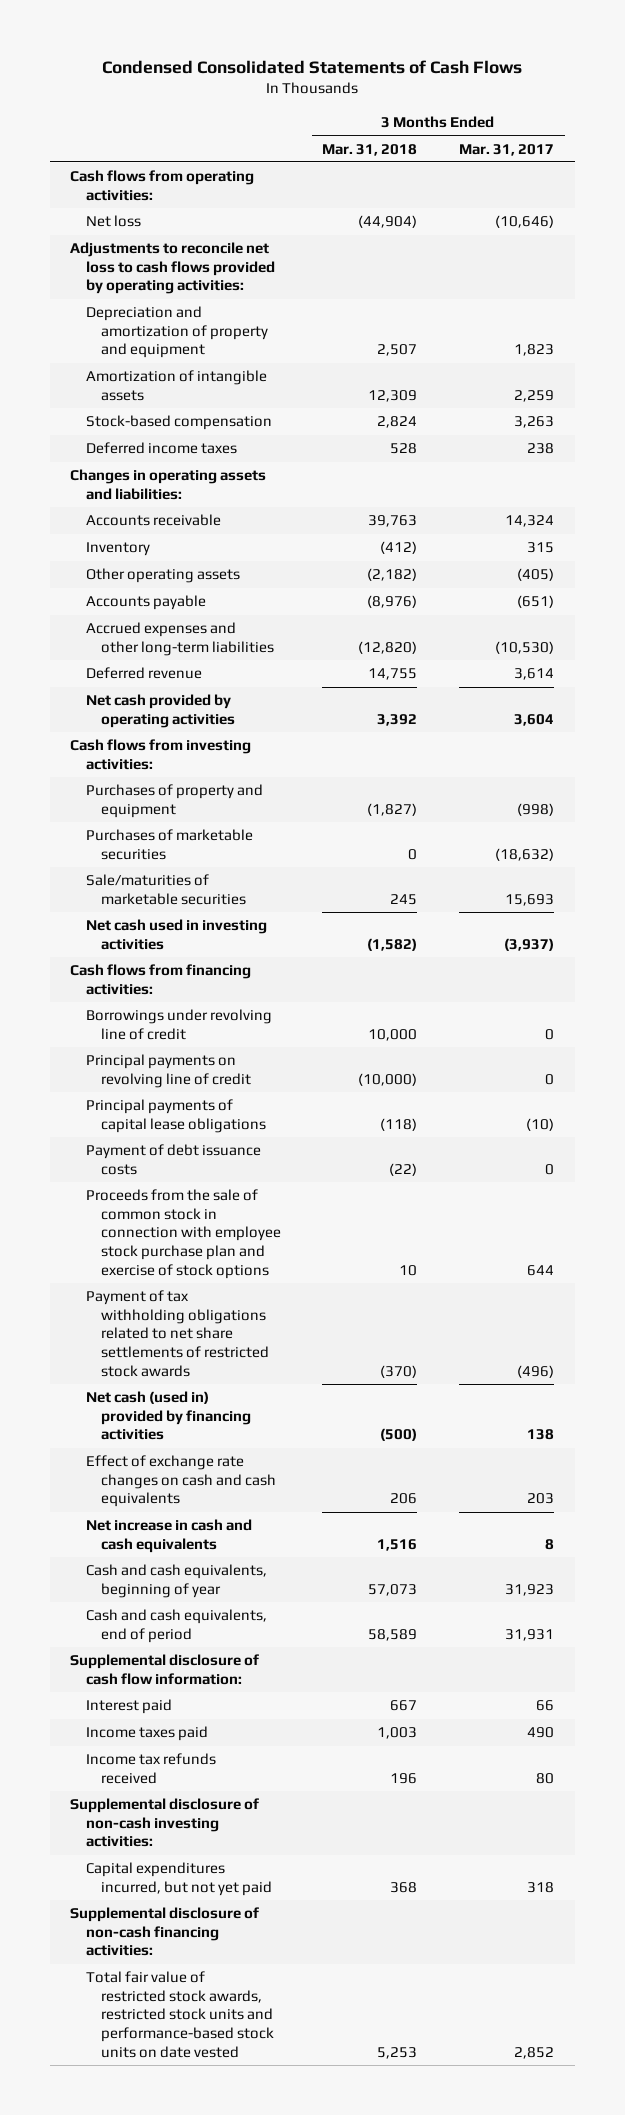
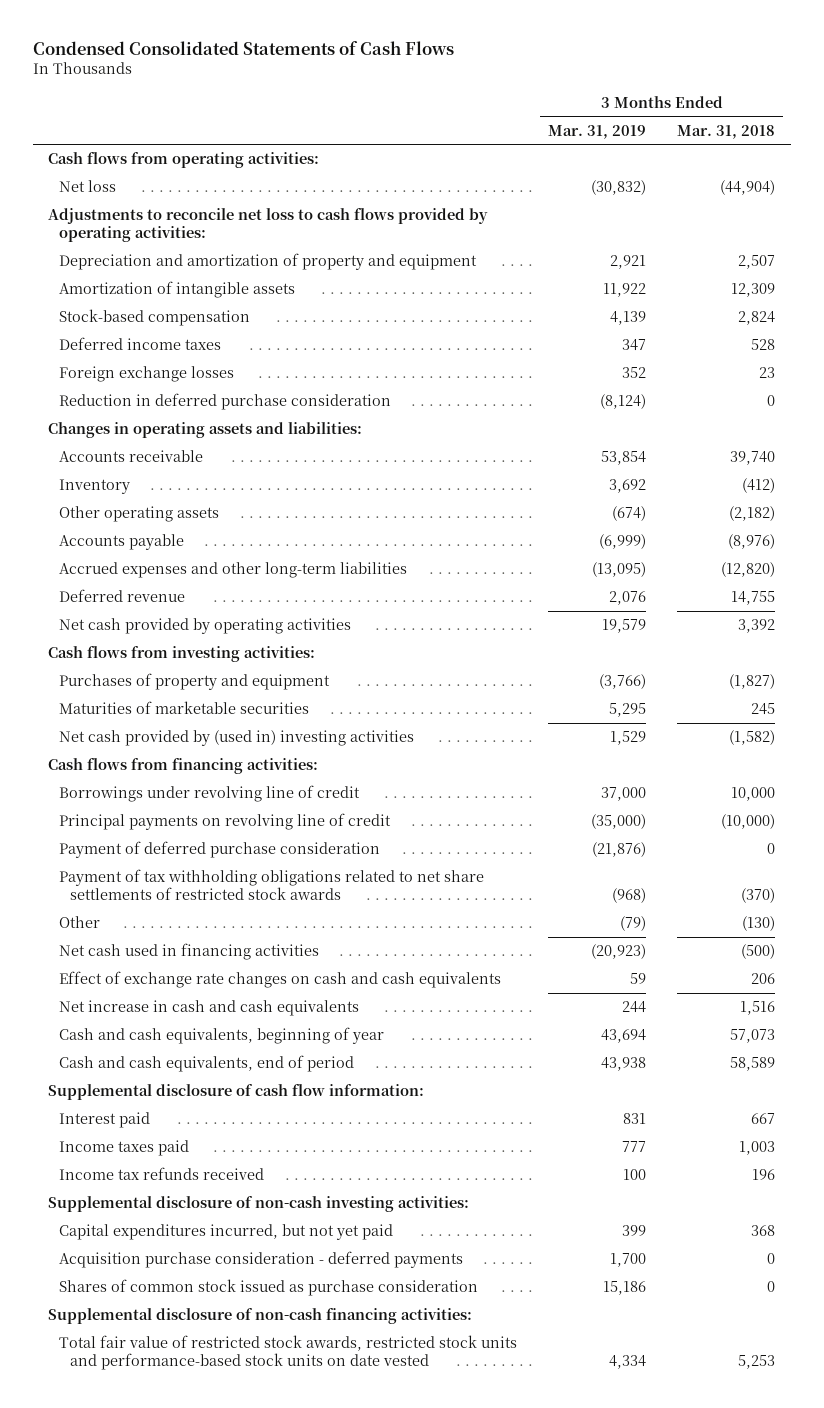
[459,143,555,156] Mar. 31, 2017 -> none
none -> [548,124,647,139] Mar. 31, 2019
none -> [59,366,235,383] Foreign exchange losses
none -> [59,393,392,411] Reduction in deferred purchase consideration
[368,515,418,528] 39,763 -> [730,451,776,466] 39,740
[85,829,253,860] Purchases of marketable securities -> none
[85,874,246,905] Sale/maturities of marketable securities -> [59,701,310,715] Maturities of marketable securities
[85,919,267,950] Net cash used in investing activities -> [59,730,415,747] Net cash provided by (used in) investing activities
[85,1099,266,1133] Principal payments of capital lease obligations -> none
[85,1144,261,1175] Payment of debt issuance costs -> none
[85,1189,281,1279] Proceeds from the sale of common stock in connection with employee stock purchase plan and exercise of stock options -> none
none -> [59,841,381,859] Payment of deferred purchase consideration
none -> [59,916,101,929] Other
[85,1391,251,1441] Net cash (used in) provided by financing activities -> [59,943,320,961] Net cash used in financing activities
none -> [59,1251,464,1269] Acquisition purchase consideration - deferred payments
none -> [59,1279,479,1297] Shares of common stock issued as purchase consideration

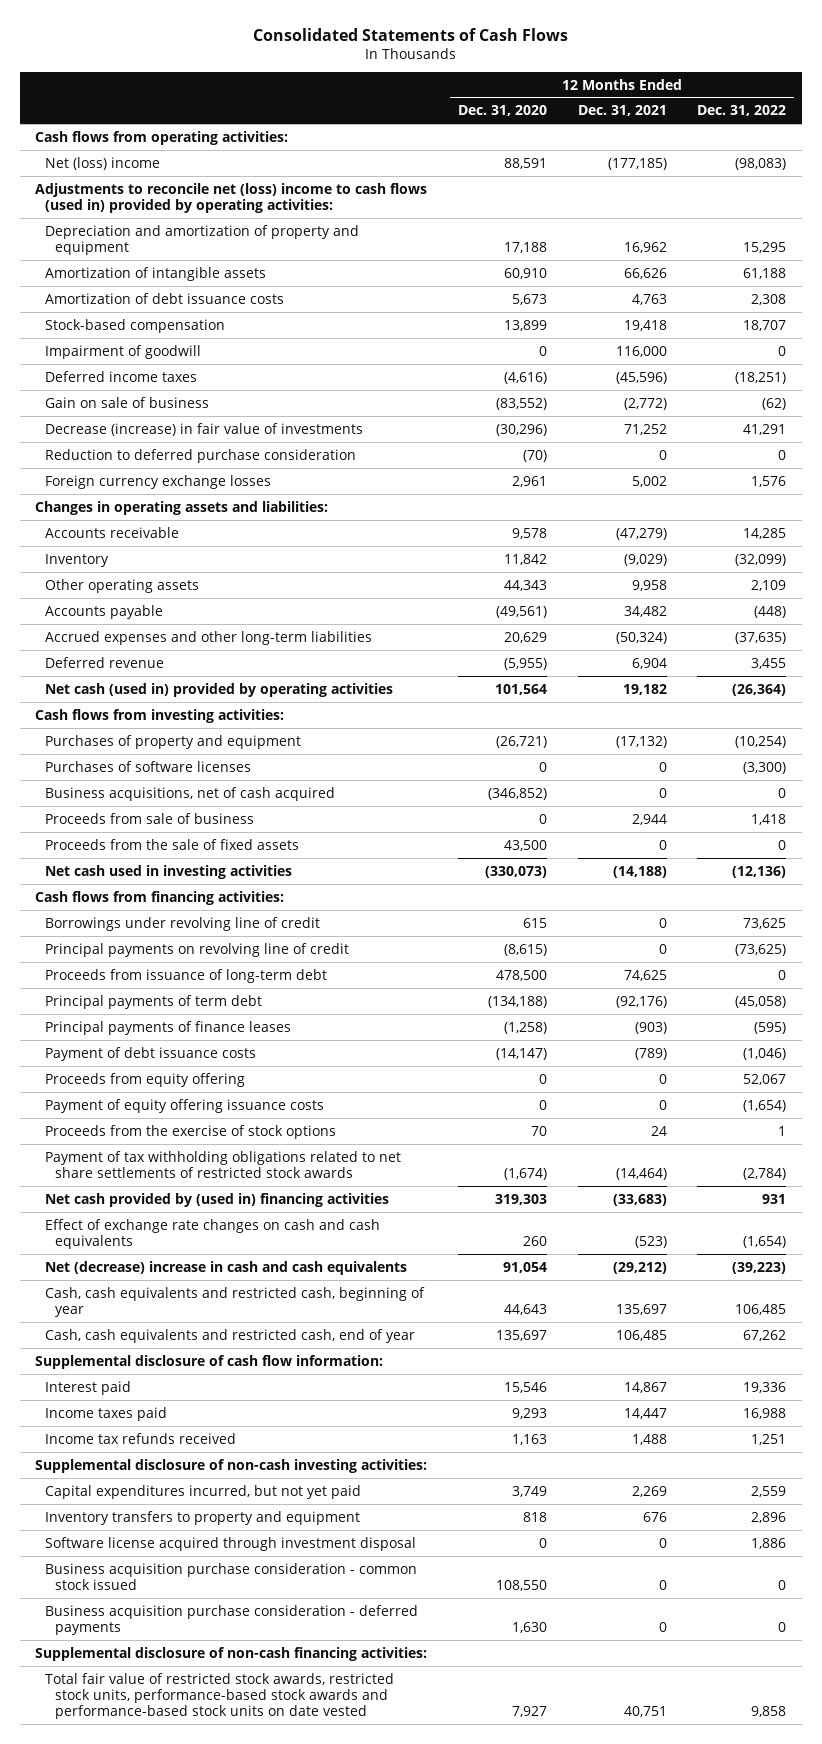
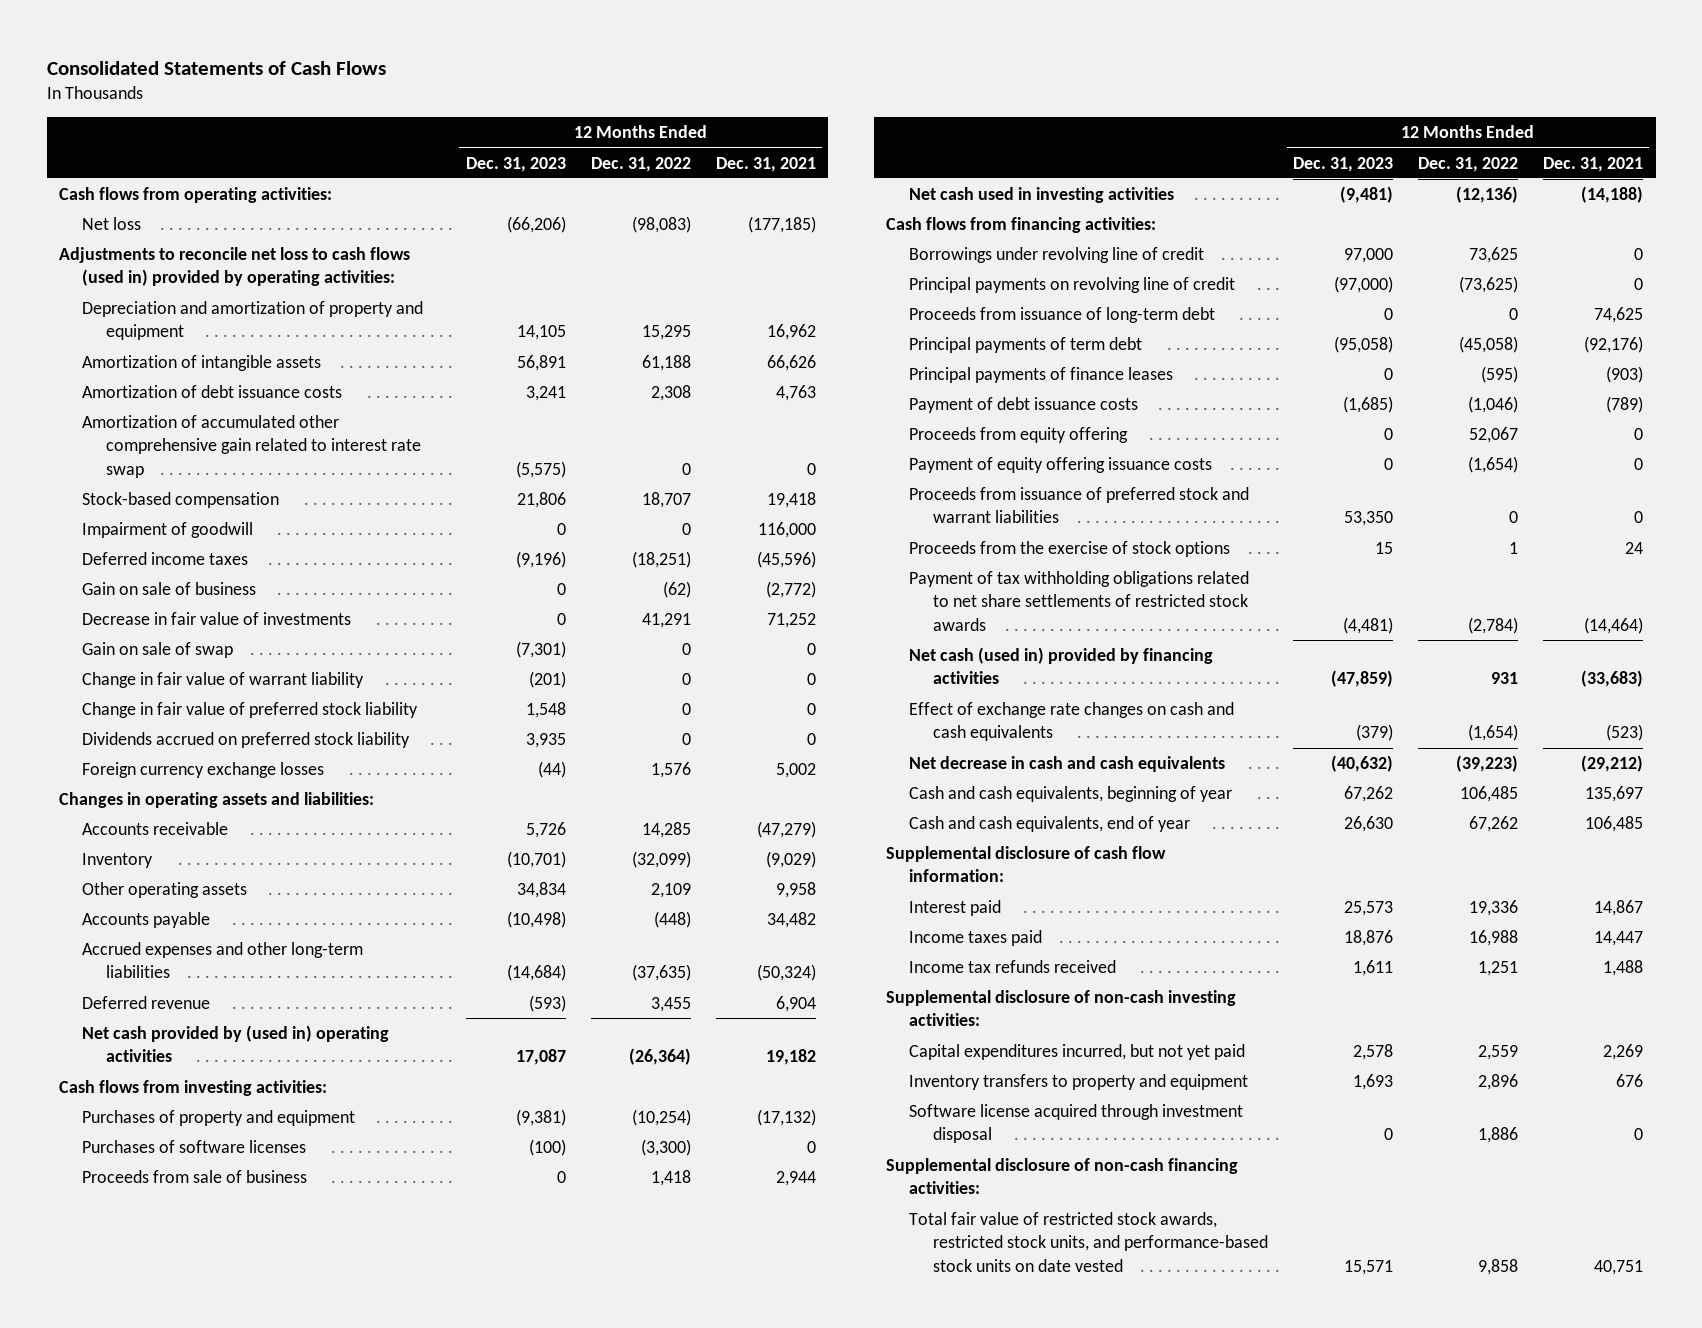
[458,105,548,117] Dec. 31, 2020 -> none
none -> [465,156,566,172] Dec. 31, 2023
[45,156,161,170] Net (loss) income -> [82,217,142,231] Net loss
[35,182,428,213] Adjustments to reconcile net (loss) income to cash flows (used in) provided by operating activities: -> [59,247,411,287] Adjustments to reconcile net loss to cash flows (used in) provided by operating activities:
none -> [82,415,421,478] Amortization of accumulated other comprehensive gain related to interest rate swap
[45,448,357,463] Reduction to deferred purchase consideration -> none
[45,422,364,436] Decrease (increase) in fair value of investments -> [82,612,352,626] Decrease in fair value of investments
none -> [82,642,234,659] Gain on sale of swap
none -> [82,672,365,689] Change in fair value of warrant liability
none -> [82,702,419,719] Change in fair value of preferred stock liability
none -> [82,732,411,749] Dividends accrued on preferred stock liability
[45,682,394,697] Net cash (used in) provided by operating activities -> [82,1025,390,1063] Net cash provided by (used in) operating activities
[45,786,336,801] Business acquisitions, net of cash acquired -> none
[45,838,300,850] Proceeds from the sale of fixed assets -> none
none -> [909,487,1250,524] Proceeds from issuance of preferred stock and warrant liabilities
[45,1192,390,1207] Net cash provided by (used in) financing activities -> [909,647,1214,685] Net cash (used in) provided by financing activities
[45,1260,408,1275] Net (decrease) increase in cash and cash equivalents -> [909,756,1226,773] Net decrease in cash and cash equivalents
[45,1286,426,1317] Cash, cash equivalents and restricted cash, beginning of year -> [909,786,1233,803] Cash and cash equivalents, beginning of year
[45,1328,416,1343] Cash, cash equivalents and restricted cash, end of year -> [909,816,1191,833] Cash and cash equivalents, end of year
[45,1562,418,1590] Business acquisition purchase consideration - common stock issued -> none
[45,1604,419,1635] Business acquisition purchase consideration - deferred payments -> none
[45,1672,395,1720] Total fair value of restricted stock awards, restricted stock units, performance-based stock awards and performance-based stock units on date vested -> [909,1212,1268,1272] Total fair value of restricted stock awards, restricted stock units, and performance-based stock units on date vested

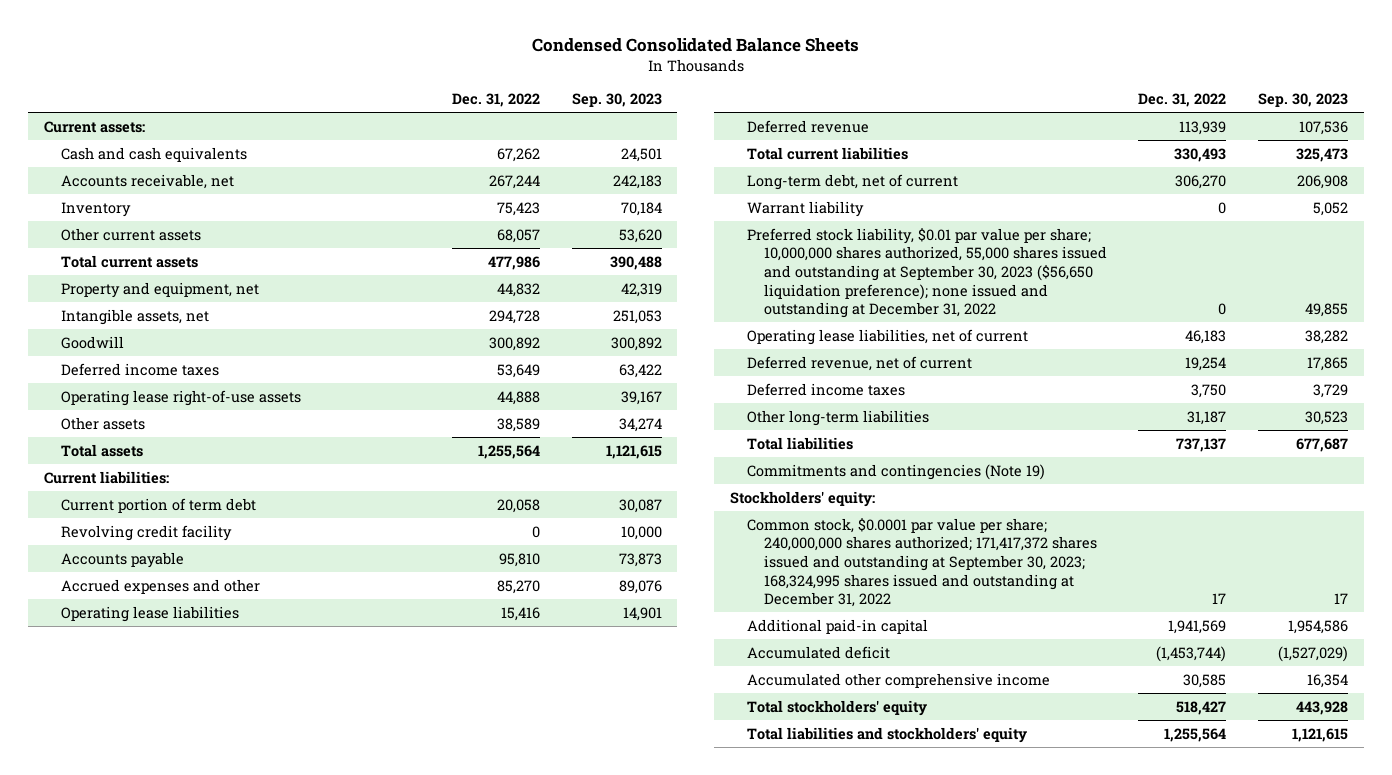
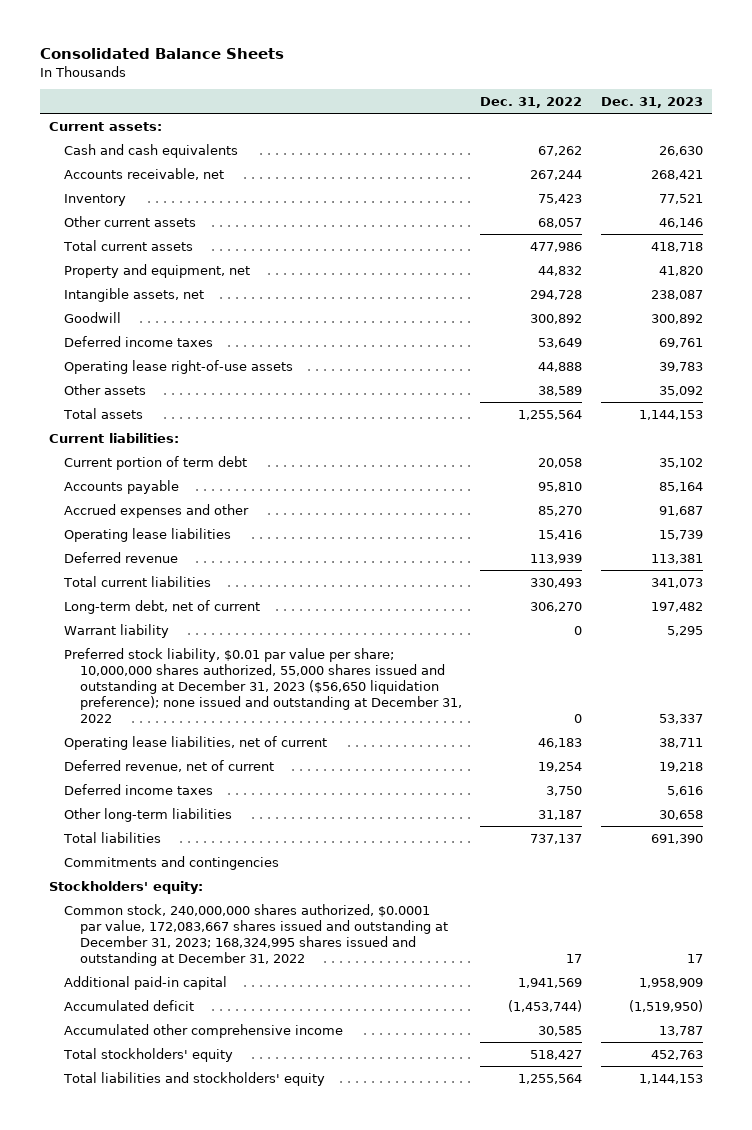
[531,37,859,52] Condensed Consolidated Balance Sheets -> [39,48,284,60] Consolidated Balance Sheets
[571,93,662,108] Sep. 30, 2023 -> none
none -> [600,96,703,108] Dec. 31, 2023
[60,524,232,541] Revolving credit facility -> none
[746,227,1107,319] Preferred stock liability, $0.01 par value per share; 10,000,000 shares authorized, 55,000 shares issued and outstanding at September 30, 2023 ($56,650 liquidation preference); none issued and outstanding at December 31, 2022 -> [64,647,462,723] Preferred stock liability, $0.01 par value per share; 10,000,000 shares authorized, 55,000 shares issued and outstanding at December 31, 2023 ($56,650 liquidation preference); none issued and outstanding at December 31, 2022
[746,463,1045,480] Commitments and contingencies (Note 19) -> [64,855,280,870] Commitments and contingencies
[746,517,1097,608] Common stock, $0.0001 par value per share; 240,000,000 shares authorized; 171,417,372 shares issued and outstanding at September 30, 2023; 168,324,995 shares issued and outstanding at December 31, 2022 -> [64,903,448,966] Common stock, 240,000,000 shares authorized, $0.0001 par value, 172,083,667 shares issued and outstanding at December 31, 2023; 168,324,995 shares issued and outstanding at December 31, 2022

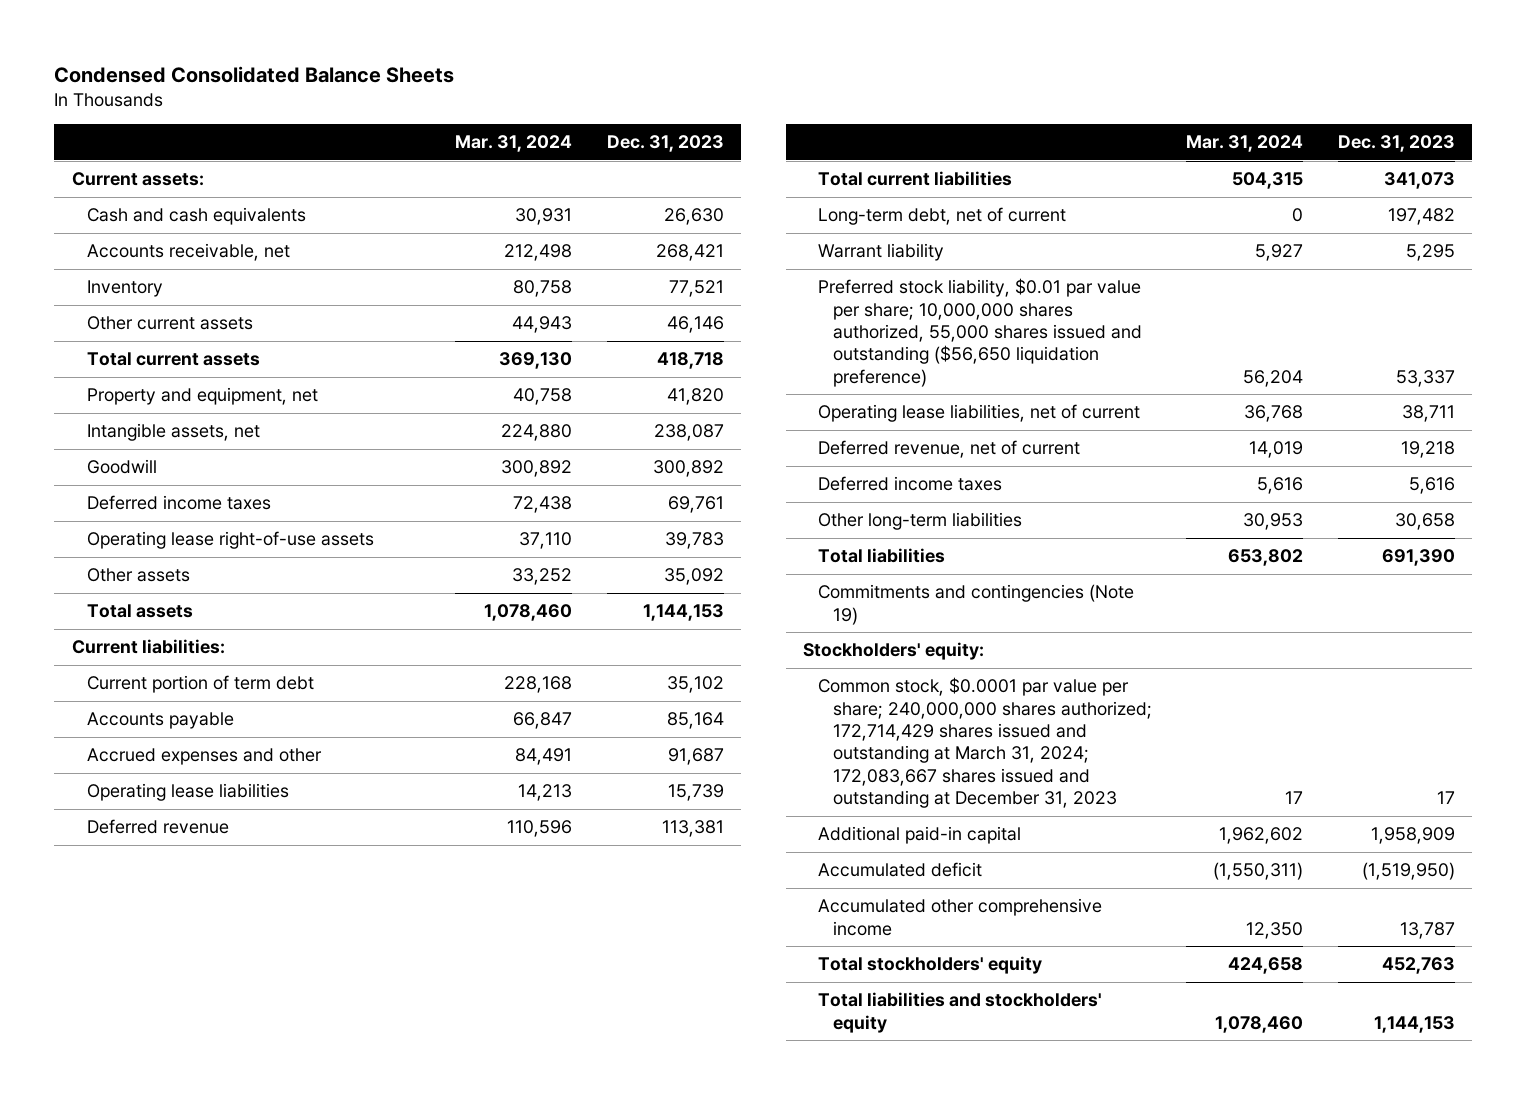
[39,48,284,60] Consolidated Balance Sheets -> [54,66,455,84] Condensed Consolidated Balance Sheets
[480,96,583,108] Dec. 31, 2022 -> none
none -> [455,135,573,153] Mar. 31, 2024
[64,647,462,723] Preferred stock liability, $0.01 par value per share; 10,000,000 shares authorized, 55,000 shares issued and outstanding at December 31, 2023 ($56,650 liquidation preference); none issued and outstanding at December 31, 2022 -> [817,278,1142,387] Preferred stock liability, $0.01 par value per share; 10,000,000 shares authorized, 55,000 shares issued and outstanding ($56,650 liquidation preference)
[64,855,280,870] Commitments and contingencies -> [817,584,1134,625] Commitments and contingencies (Note 19)
[64,903,448,966] Common stock, 240,000,000 shares authorized, $0.0001 par value, 172,083,667 shares issued and outstanding at December 31, 2023; 168,324,995 shares issued and outstanding at December 31, 2022 -> [817,677,1152,809] Common stock, $0.0001 par value per share; 240,000,000 shares authorized; 172,714,429 shares issued and outstanding at March 31, 2024; 172,083,667 shares issued and outstanding at December 31, 2023

